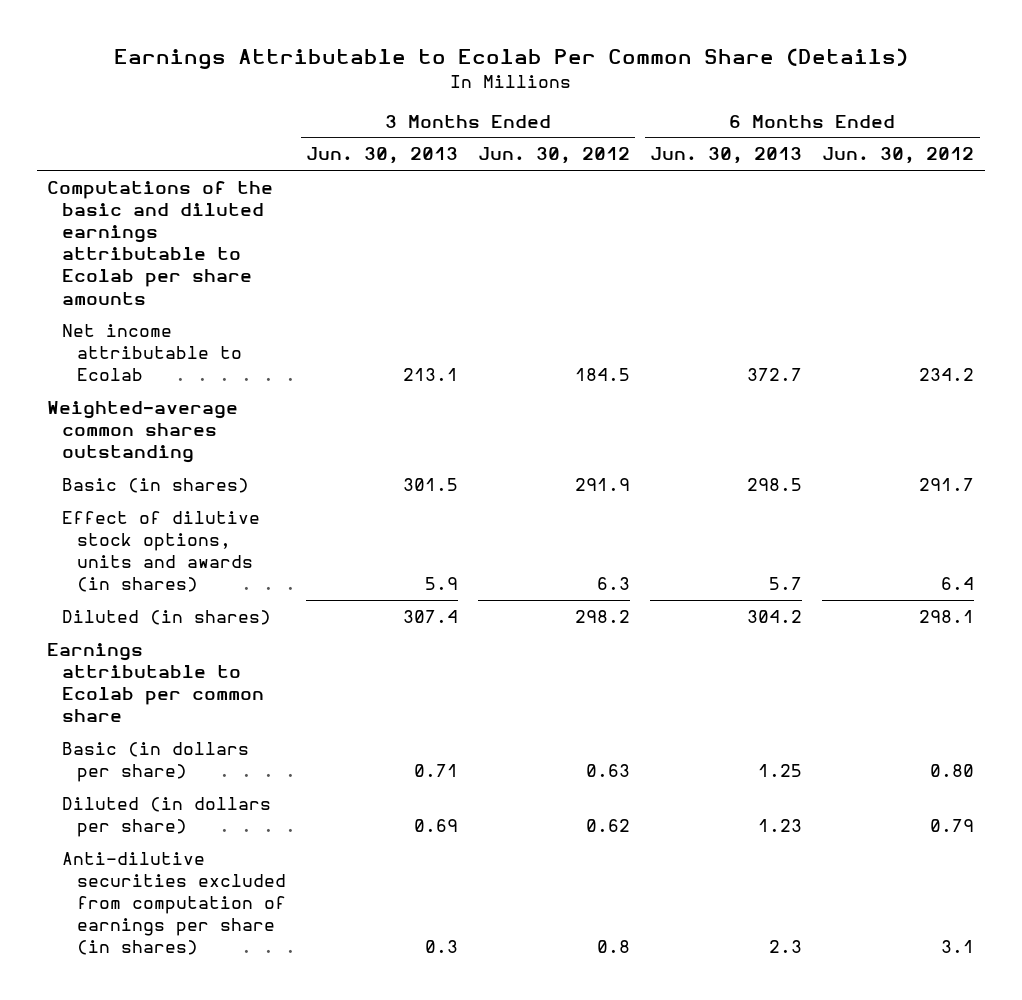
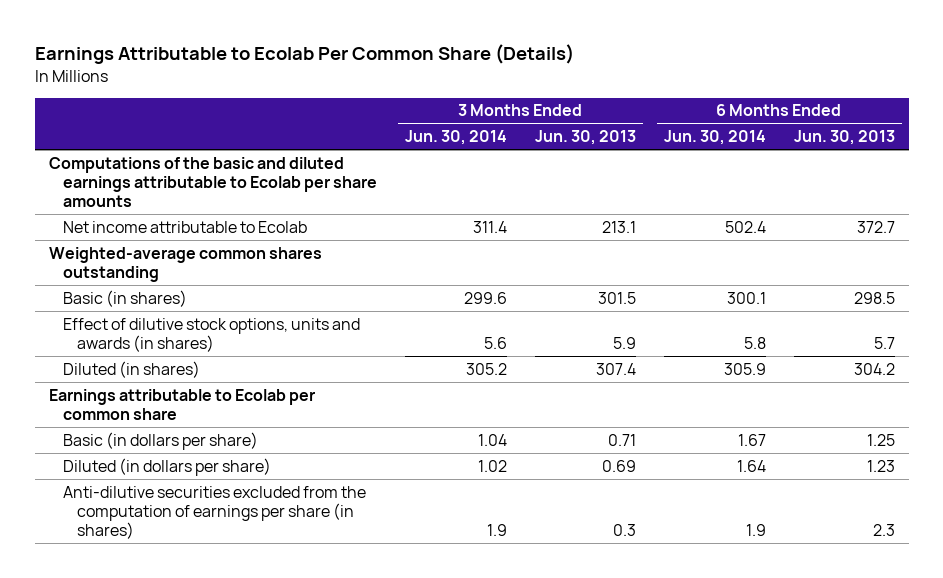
[478,147,631,165] Jun. 30, 2012 -> none
[822,147,975,165] Jun. 30, 2012 -> none
none -> [404,130,507,146] Jun. 30, 2014
none -> [663,130,766,146] Jun. 30, 2014
[62,851,286,956] Anti-dilutive securities excluded from computation of earnings per share (in shares) -> [62,485,366,540] Anti-dilutive securities excluded from the computation of earnings per share (in shares)

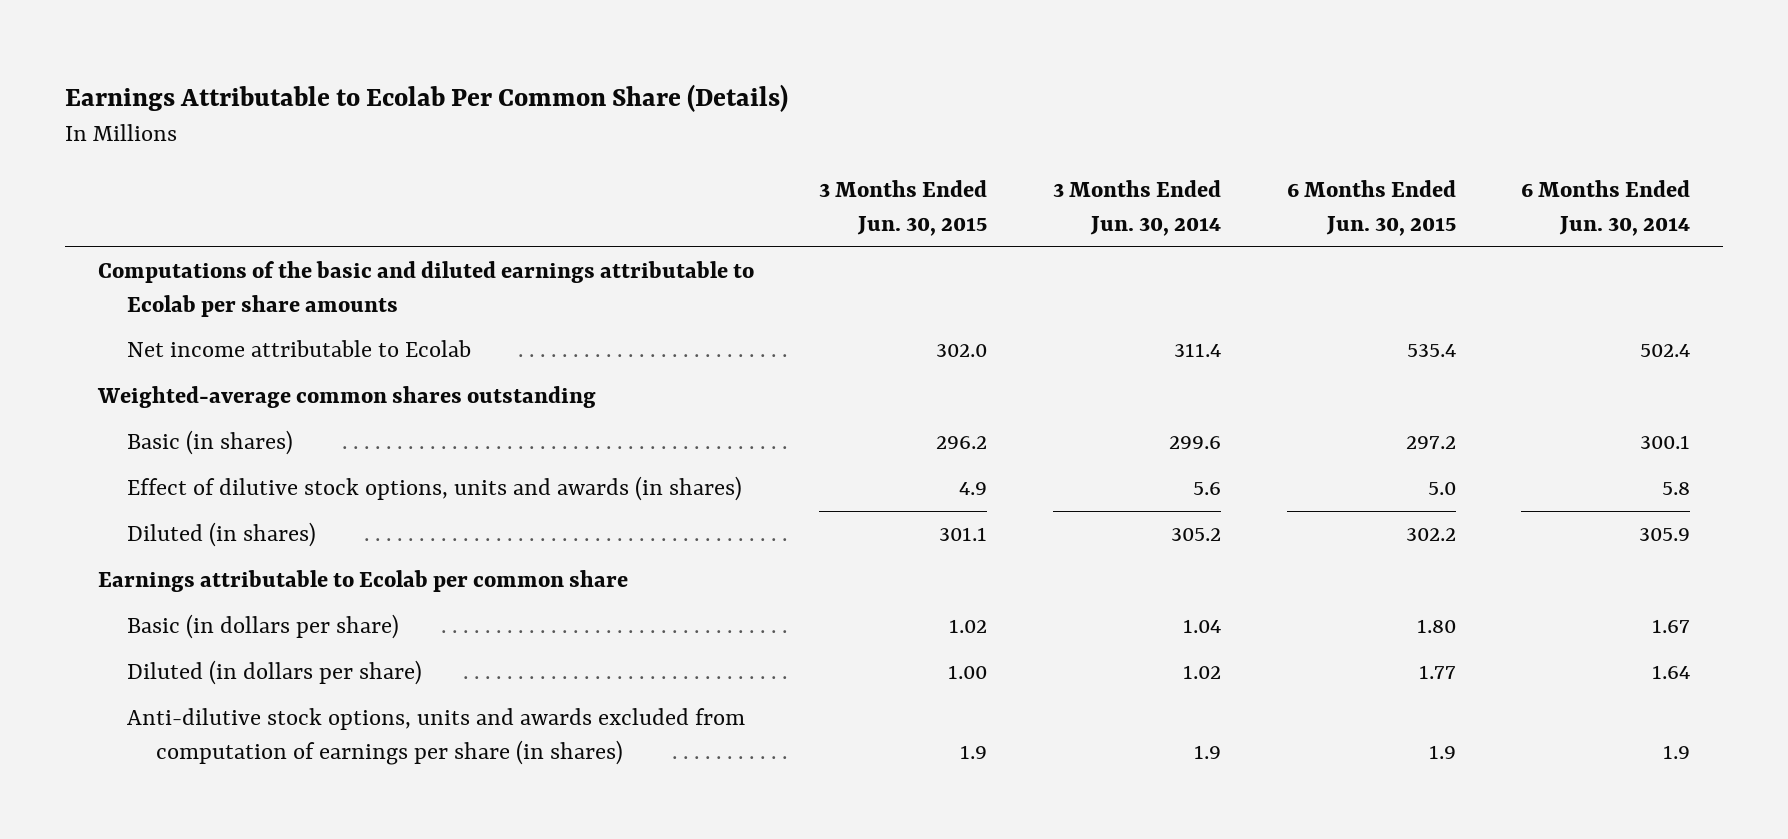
[534,130,636,146] Jun. 30, 2013 -> none
[793,130,895,146] Jun. 30, 2013 -> none
none -> [819,180,988,237] 3 Months Ended Jun. 30, 2015
none -> [1286,180,1456,237] 6 Months Ended Jun. 30, 2015
[62,485,366,540] Anti-dilutive securities excluded from the computation of earnings per share (in shares) -> [127,708,746,766] Anti-dilutive stock options, units and awards excluded from computation of earnings per share (in shares)

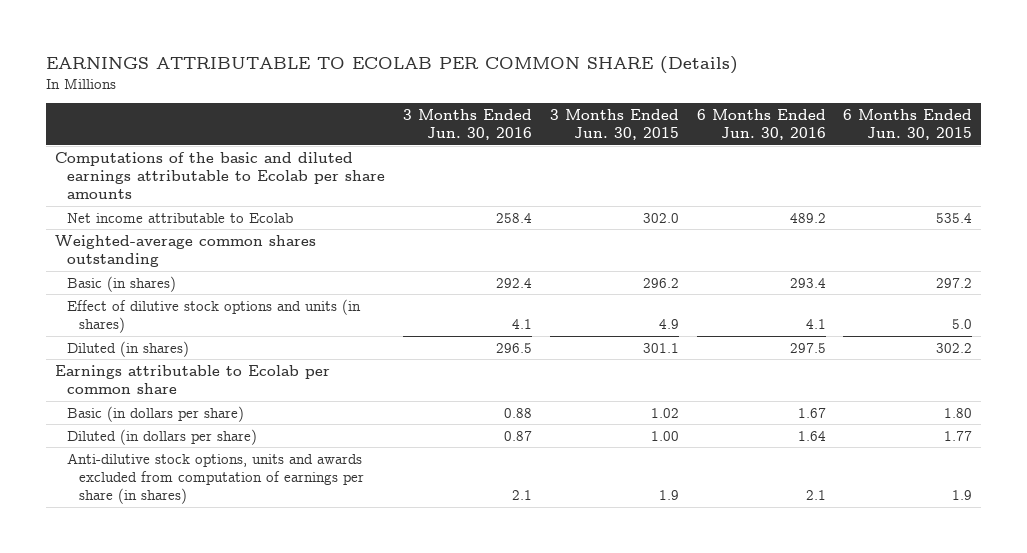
[65,83,789,112] Earnings Attributable to Ecolab Per Common Share (Details) -> [46,55,739,74] EARNINGS ATTRIBUTABLE TO ECOLAB PER COMMON SHARE (Details)
[1052,180,1221,237] 3 Months Ended Jun. 30, 2014 -> none
[1521,180,1691,237] 6 Months Ended Jun. 30, 2014 -> none
none -> [402,109,532,141] 3 Months Ended Jun. 30, 2016
none -> [696,109,826,141] 6 Months Ended Jun. 30, 2016
[127,476,743,502] Effect of dilutive stock options, units and awards (in shares) -> [67,298,362,333] Effect of dilutive stock options and units (in shares)

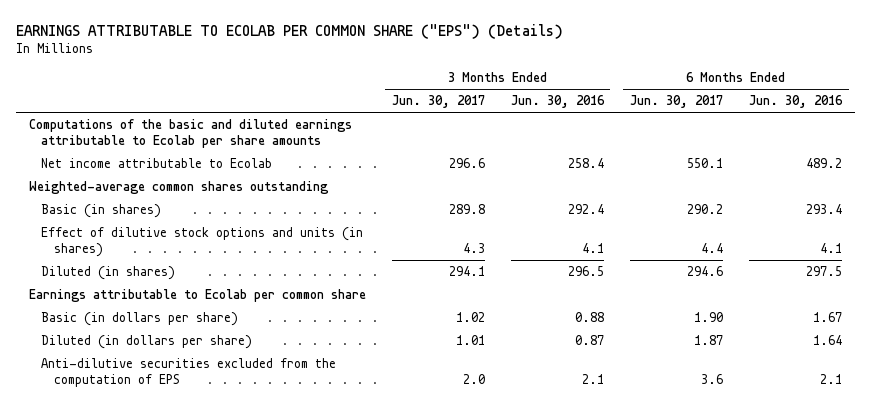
[46,55,739,74] EARNINGS ATTRIBUTABLE TO ECOLAB PER COMMON SHARE (Details) -> [15,23,563,39] EARNINGS ATTRIBUTABLE TO ECOLAB PER COMMON SHARE ("EPS") (Details)
[549,109,679,141] 3 Months Ended Jun. 30, 2015 -> none
[843,109,973,141] 6 Months Ended Jun. 30, 2015 -> none
none -> [391,95,485,109] Jun. 30, 2017
none -> [629,95,723,109] Jun. 30, 2017
[67,452,365,505] Anti-dilutive stock options, units and awards excluded from computation of earnings per share (in shares) -> [41,358,337,388] Anti-dilutive securities excluded from the computation of EPS

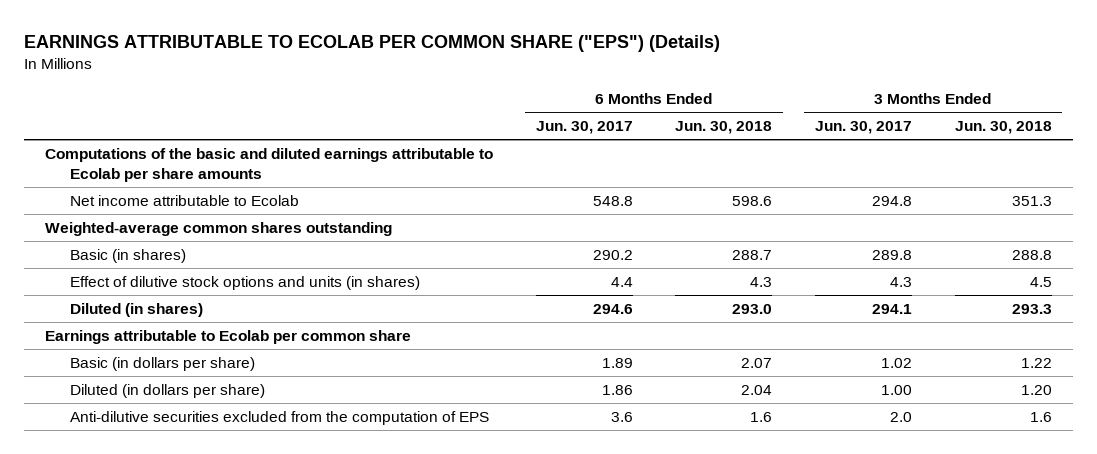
[510,95,605,109] Jun. 30, 2016 -> none
[749,95,844,109] Jun. 30, 2016 -> none
none -> [675,121,773,135] Jun. 30, 2018
none -> [954,121,1052,135] Jun. 30, 2018
[448,158,485,169] 296.6 -> [871,196,912,207] 294.8
[686,158,723,169] 550.1 -> [592,196,633,207] 548.8
[693,312,723,323] 1.90 -> [601,358,633,369] 1.89
[455,335,485,346] 1.01 -> [880,385,912,396] 1.00
[693,335,723,346] 1.87 -> [601,385,633,396] 1.86

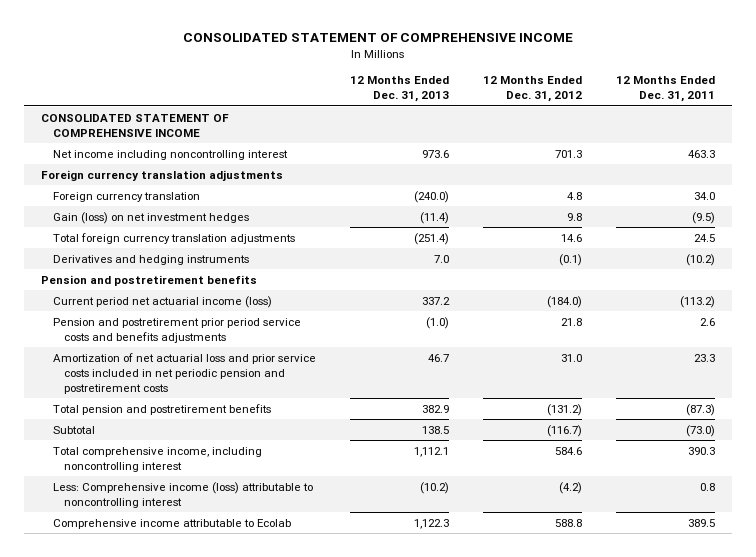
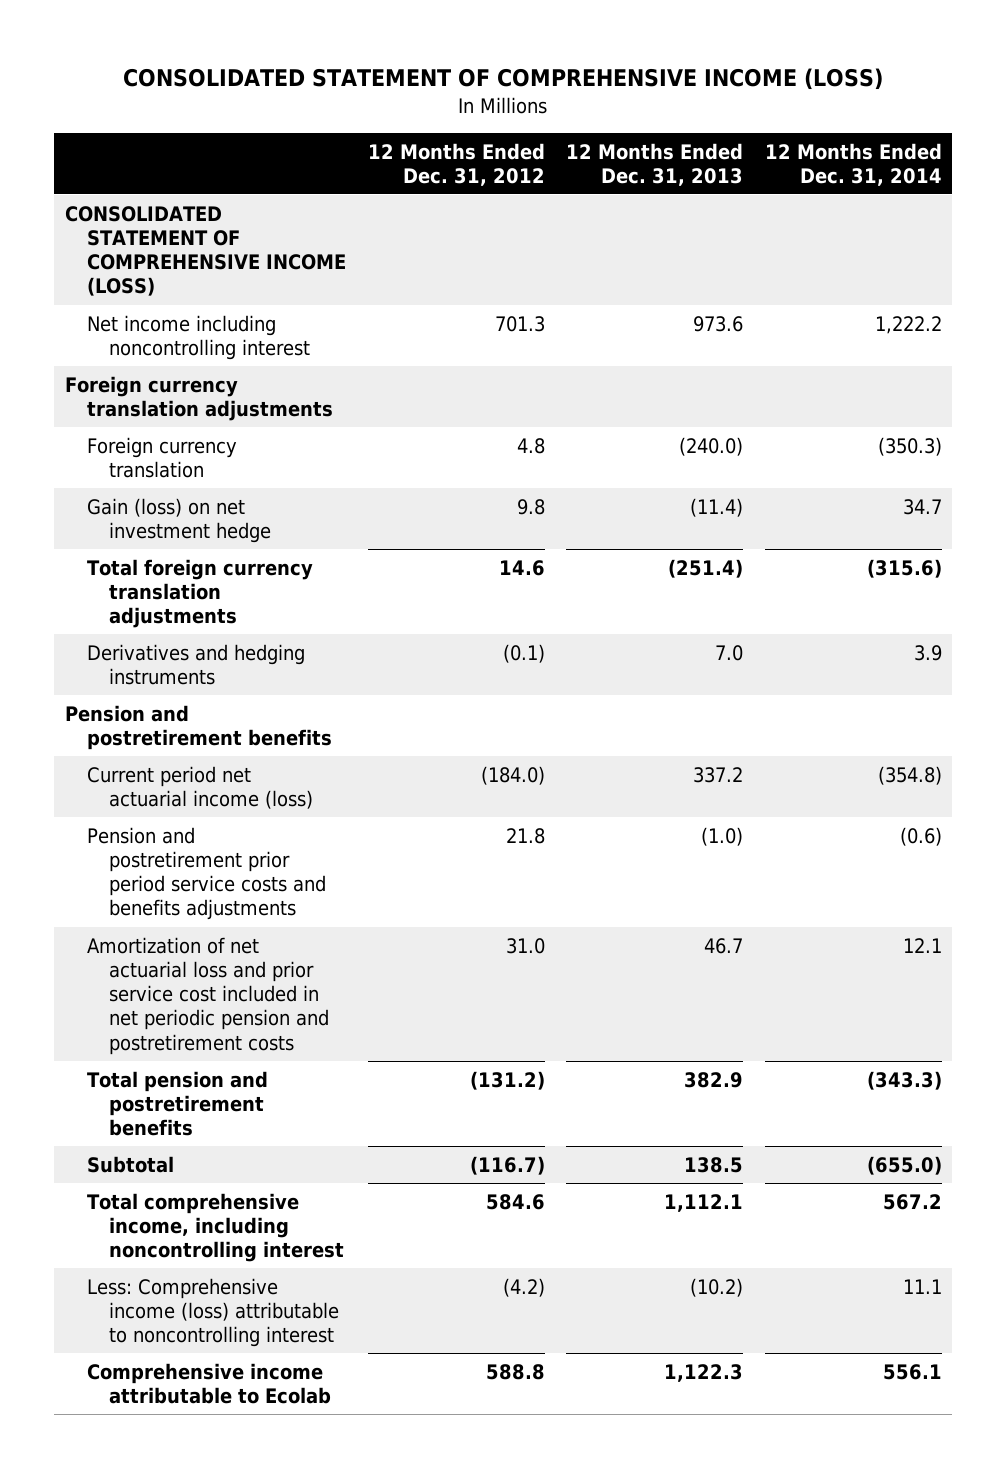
[183,33,574,43] CONSOLIDATED STATEMENT OF COMPREHENSIVE INCOME -> [123,67,884,90] CONSOLIDATED STATEMENT OF COMPREHENSIVE INCOME (LOSS)
[615,76,715,103] 12 Months Ended Dec. 31, 2011 -> none
none -> [764,142,942,186] 12 Months Ended Dec. 31, 2014
[41,113,230,137] CONSOLIDATED STATEMENT OF COMPREHENSIVE INCOME -> [65,205,347,297] CONSOLIDATED STATEMENT OF COMPREHENSIVE INCOME (LOSS)
[52,211,249,224] Gain (loss) on net investment hedges -> [87,497,271,544] Gain (loss) on net investment hedge
[52,352,316,394] Amortization of net actuarial loss and prior service costs included in net periodic pension and postretirement costs -> [87,936,329,1055] Amortization of net actuarial loss and prior service cost included in net periodic pension and postretirement costs

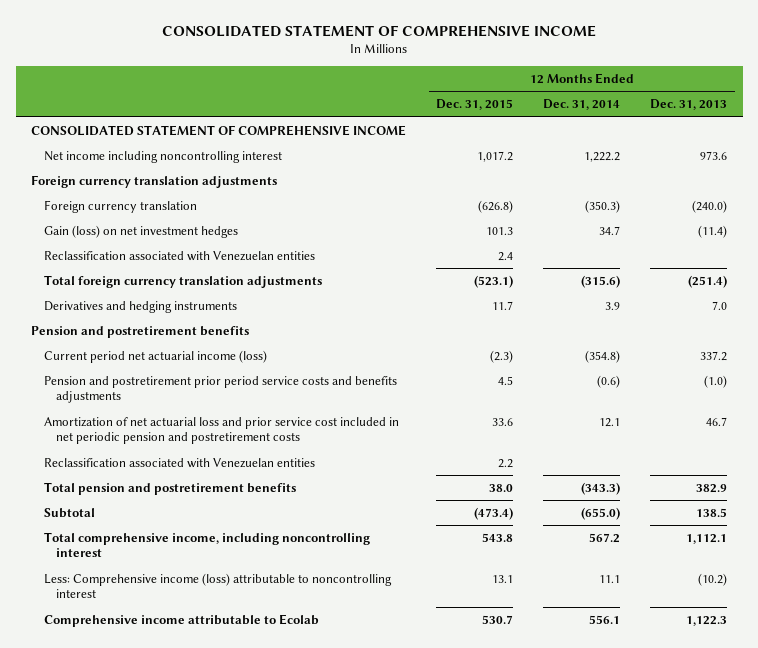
[123,67,884,90] CONSOLIDATED STATEMENT OF COMPREHENSIVE INCOME (LOSS) -> [162,24,597,37] CONSOLIDATED STATEMENT OF COMPREHENSIVE INCOME
[367,142,545,186] 12 Months Ended Dec. 31, 2012 -> none
none -> [436,99,514,111] Dec. 31, 2015
[65,205,347,297] CONSOLIDATED STATEMENT OF COMPREHENSIVE INCOME (LOSS) -> [30,124,406,136] CONSOLIDATED STATEMENT OF COMPREHENSIVE INCOME
[87,497,271,544] Gain (loss) on net investment hedge -> [43,224,238,238] Gain (loss) on net investment hedges
none -> [43,250,315,261] Reclassification associated with Venezuelan entities
none -> [43,457,315,468] Reclassification associated with Venezuelan entities

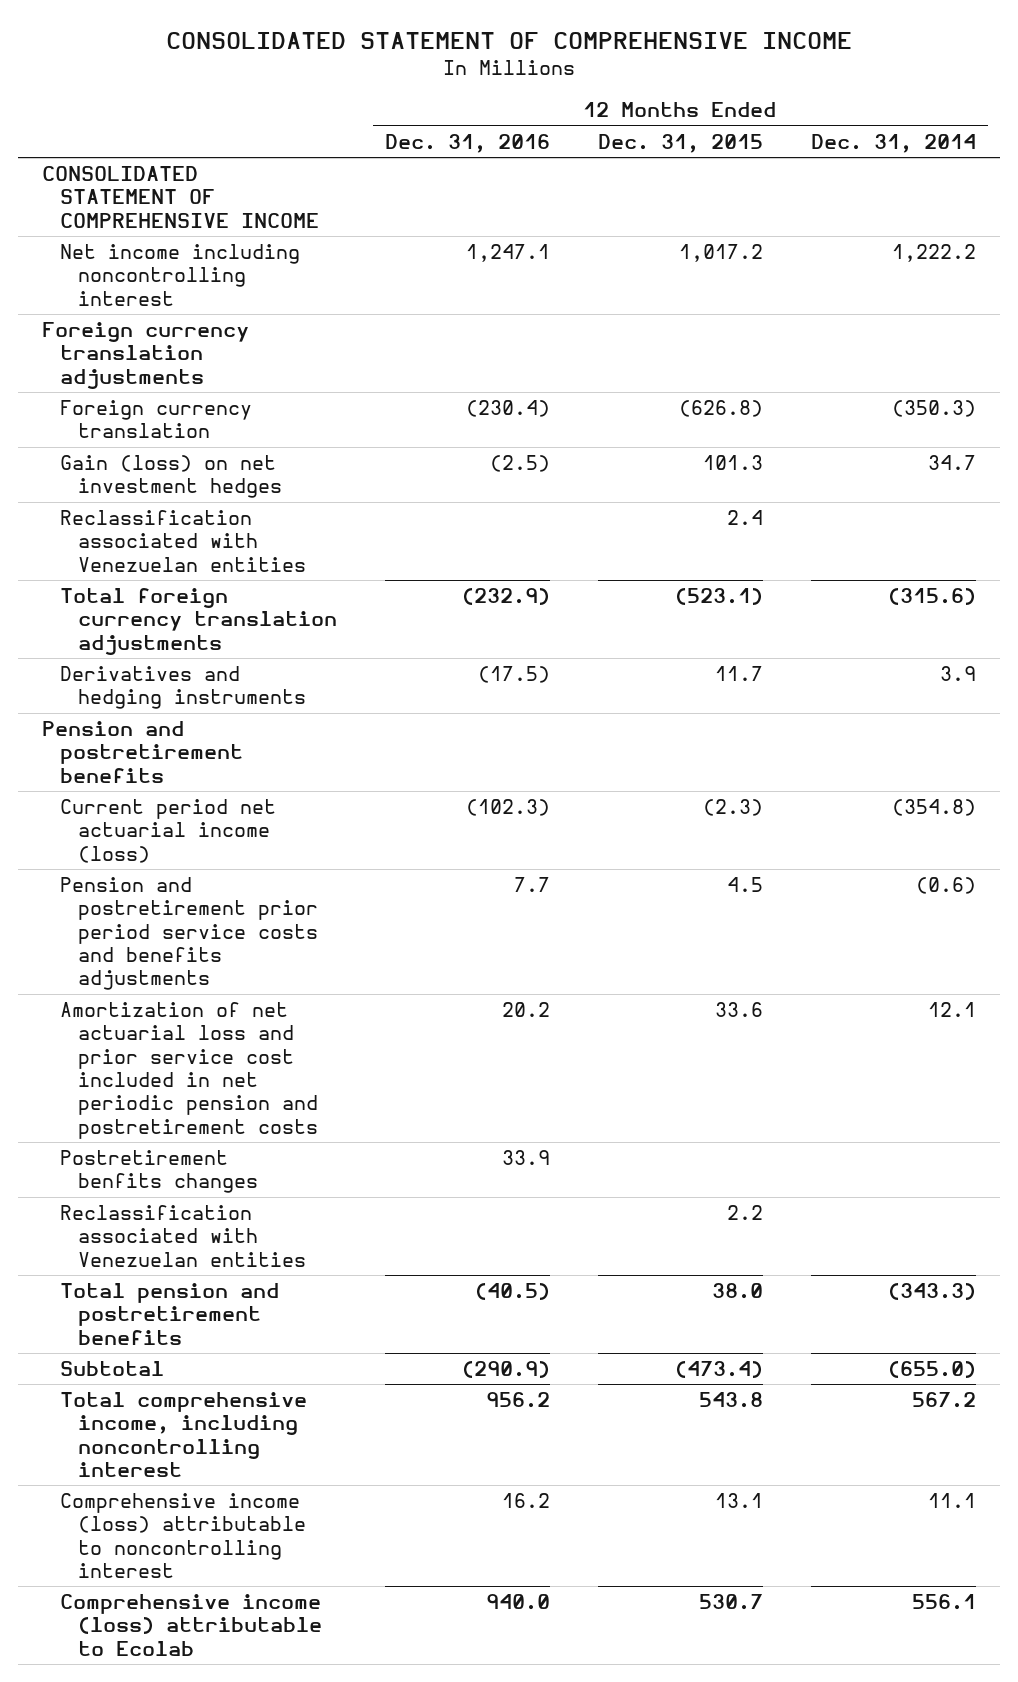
[650,99,728,111] Dec. 31, 2013 -> none
none -> [384,133,550,153] Dec. 31, 2016
none -> [60,1150,258,1194] Postretirement benfits changes
[43,572,392,599] Less: Comprehensive income (loss) attributable to noncontrolling interest -> [60,1493,306,1579] Comprehensive income (loss) attributable to noncontrolling interest
[43,613,319,627] Comprehensive income attributable to Ecolab -> [60,1594,322,1656] Comprehensive income (loss) attributable to Ecolab

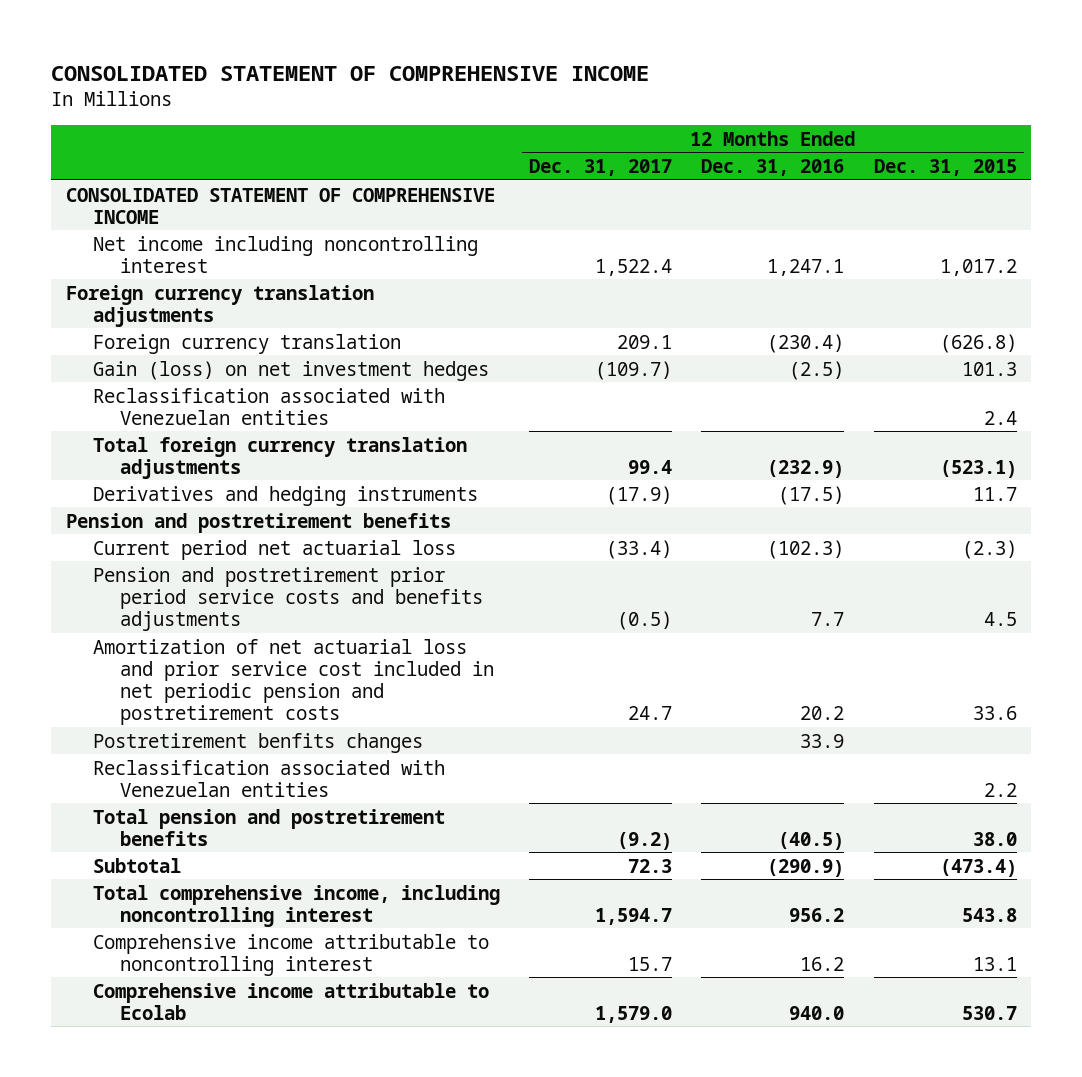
[810,133,976,153] Dec. 31, 2014 -> none
none -> [529,159,673,177] Dec. 31, 2017
[60,799,277,863] Current period net actuarial income (loss) -> [92,539,456,560] Current period net actuarial loss
[60,1493,306,1579] Comprehensive income (loss) attributable to noncontrolling interest -> [92,933,489,976] Comprehensive income attributable to noncontrolling interest
[60,1594,322,1656] Comprehensive income (loss) attributable to Ecolab -> [92,982,489,1020] Comprehensive income attributable to Ecolab

